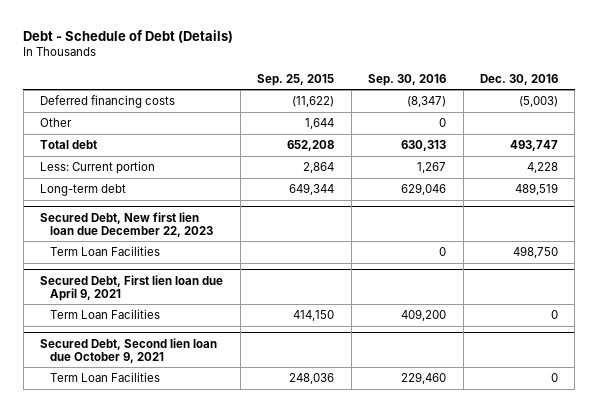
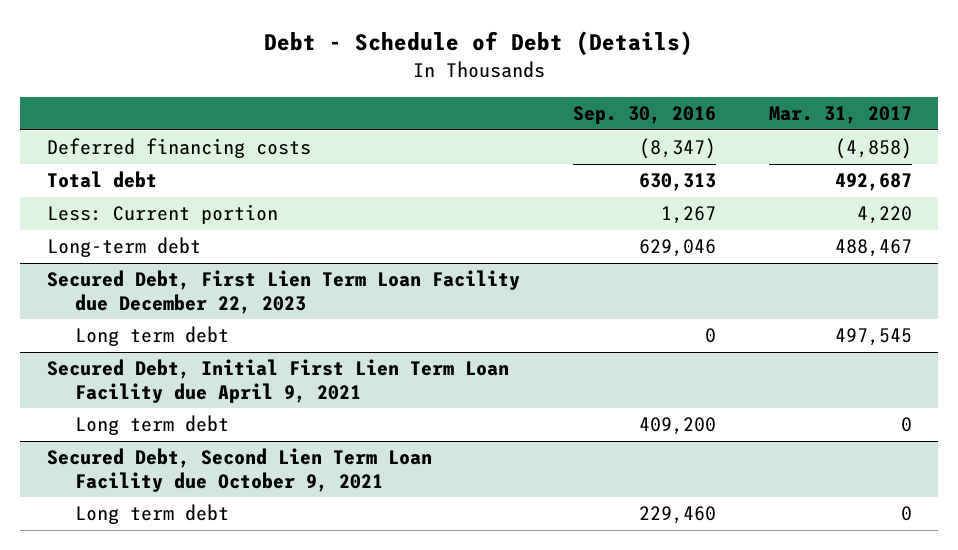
[257,73,335,86] Sep. 25, 2015 -> none
[480,73,559,85] Dec. 30, 2016 -> none
none -> [768,105,912,124] Mar. 31, 2017
[40,117,73,127] Other -> none
[50,245,161,256] Term Loan Facilities -> none
[40,211,214,237] Secured Debt, New first lien loan due December 22, 2023 -> [46,270,520,314] Secured Debt, First Lien Term Loan Facility due December 22, 2023
none -> [74,326,229,347] Long term debt
[40,274,224,301] Secured Debt, First lien loan due April 9, 2021 -> [46,359,509,403] Secured Debt, Initial First Lien Term Loan Facility due April 9, 2021
[50,308,161,319] Term Loan Facilities -> [74,415,229,436] Long term debt
[40,337,218,363] Secured Debt, Second lien loan due October 9, 2021 -> [46,448,432,492] Secured Debt, Second Lien Term Loan Facility due October 9, 2021
[50,371,161,382] Term Loan Facilities -> [74,504,229,525] Long term debt

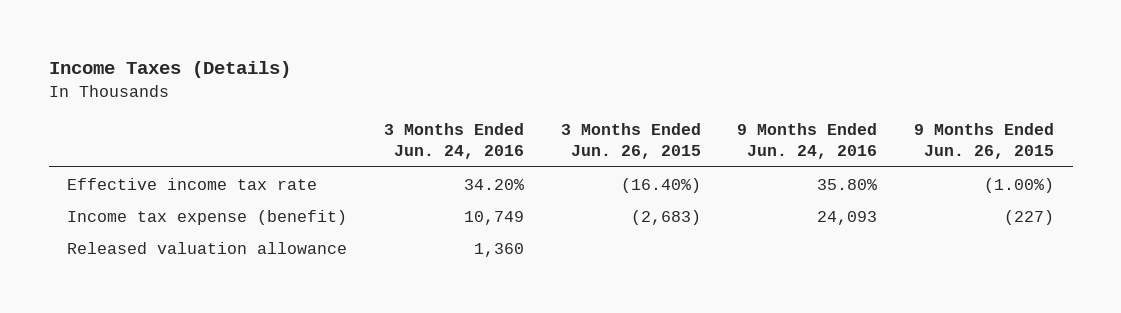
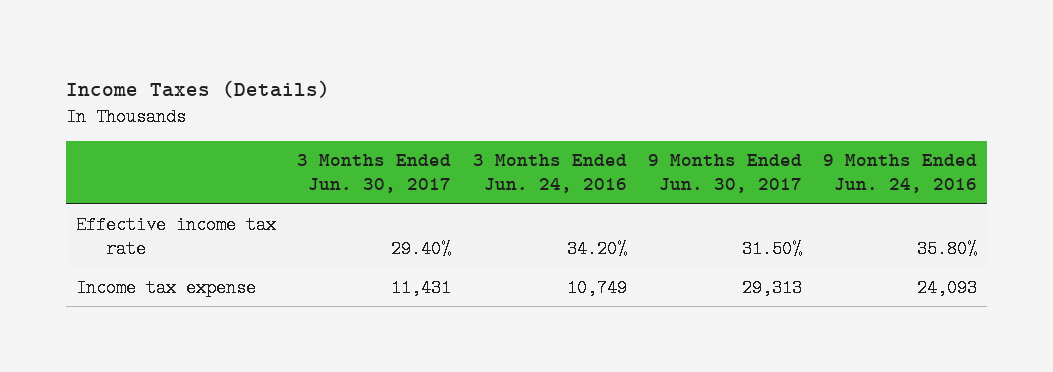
[560,123,701,160] 3 Months Ended Jun. 26, 2015 -> none
[914,123,1055,160] 9 Months Ended Jun. 26, 2015 -> none
none -> [297,154,452,194] 3 Months Ended Jun. 30, 2017
none -> [647,154,802,194] 9 Months Ended Jun. 30, 2017
[66,241,347,254] Released valuation allowance -> none
[66,209,347,225] Income tax expense (benefit) -> [76,279,257,298] Income tax expense

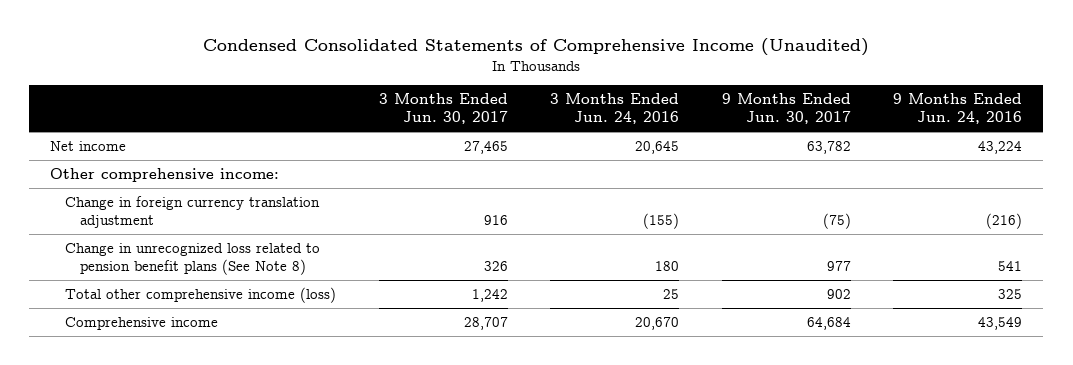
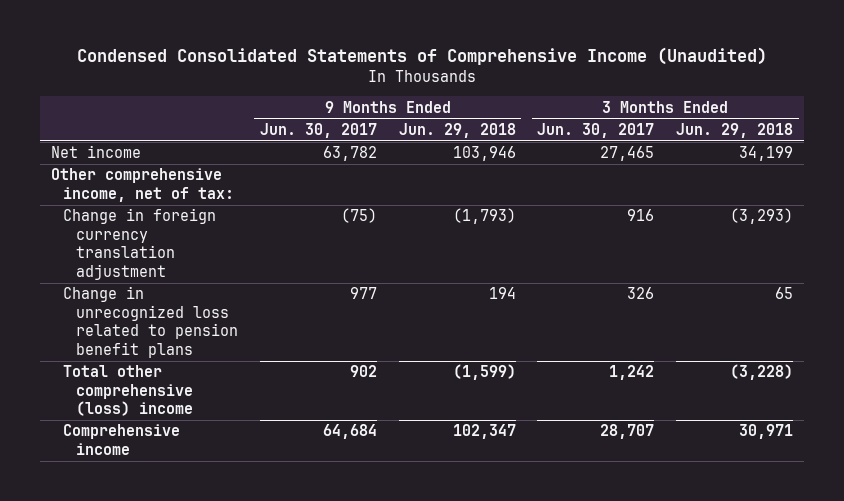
[550,93,680,124] 3 Months Ended Jun. 24, 2016 -> none
[893,93,1023,124] 9 Months Ended Jun. 24, 2016 -> none
none -> [398,122,516,138] Jun. 29, 2018
none -> [676,122,794,138] Jun. 29, 2018
[50,168,280,183] Other comprehensive income: -> [50,168,235,202] Other comprehensive income, net of tax:
[65,243,321,276] Change in unrecognized loss related to pension benefit plans (See Note 8) -> [63,286,238,358] Change in unrecognized loss related to pension benefit plans
[65,287,337,304] Total other comprehensive income (loss) -> [63,365,193,417] Total other comprehensive (loss) income

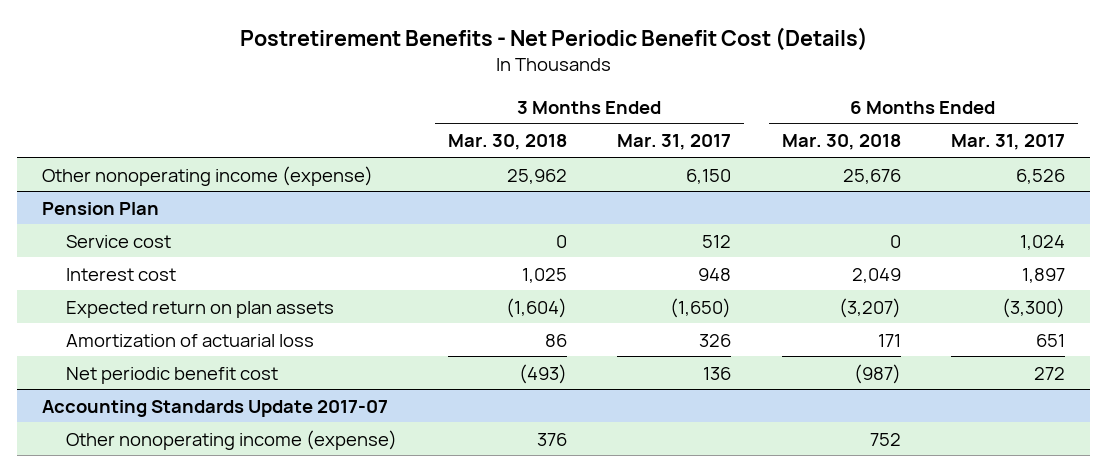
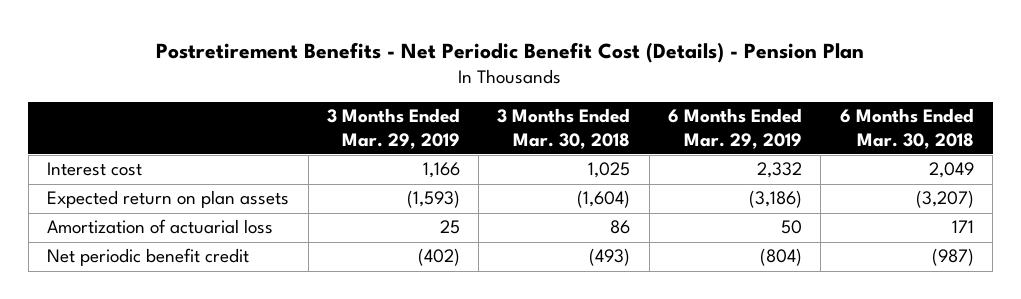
[239,27,868,52] Postretirement Benefits - Net Periodic Benefit Cost (Details) -> [156,41,865,63] Postretirement Benefits - Net Periodic Benefit Cost (Details) - Pension Plan
[617,134,732,151] Mar. 31, 2017 -> none
[951,134,1066,151] Mar. 31, 2017 -> none
none -> [326,108,460,149] 3 Months Ended Mar. 29, 2019
none -> [668,108,803,149] 6 Months Ended Mar. 29, 2019
[42,165,374,186] Other nonoperating income (expense) -> none
[42,201,160,215] Pension Plan -> none
[66,234,172,248] Service cost -> none
[42,399,389,417] Accounting Standards Update 2017-07 -> none
[66,429,398,450] Other nonoperating income (expense) -> none
[66,366,279,384] Net periodic benefit cost -> [47,248,250,267] Net periodic benefit credit

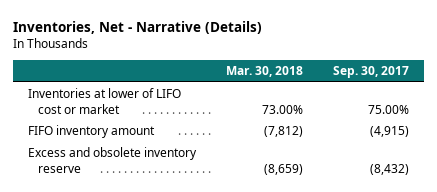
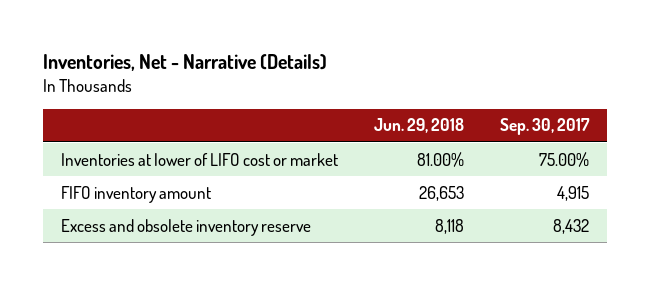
[226,65,304,77] Mar. 30, 2018 -> none
none -> [373,118,464,134] Jun. 29, 2018
[370,126,410,138] (4,915) -> [556,185,589,201] 4,915
[370,163,410,175] (8,432) -> [552,218,589,234] 8,432

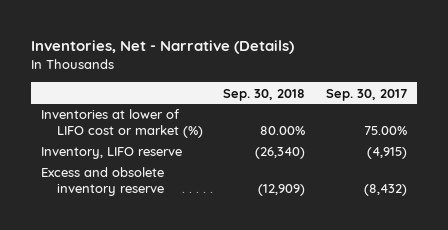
[373,118,464,134] Jun. 29, 2018 -> none
none -> [223,88,306,101] Sep. 30, 2018
[60,185,211,203] FIFO inventory amount -> none
[60,152,338,166] Inventories at lower of LIFO cost or market -> [41,109,203,138] Inventories at lower of LIFO cost or market (%)
none -> [41,147,183,160] Inventory, LIFO reserve
[552,218,589,234] 8,432 -> [364,183,408,196] (8,432)

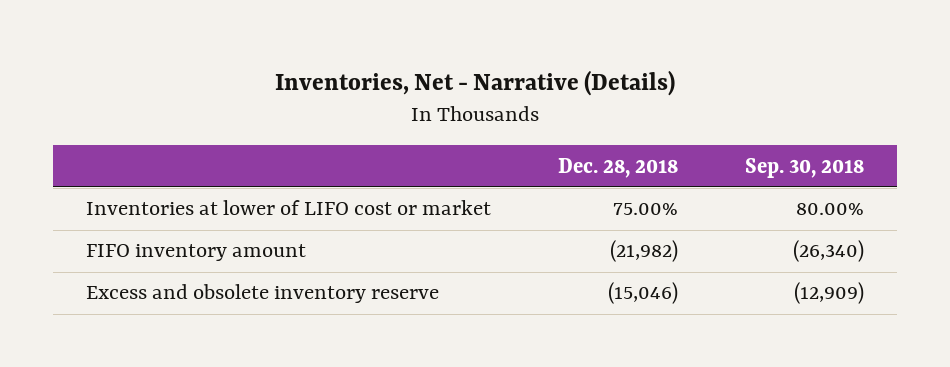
[326,88,408,101] Sep. 30, 2017 -> none
none -> [558,157,679,178] Dec. 28, 2018
[41,109,203,138] Inventories at lower of LIFO cost or market (%) -> [86,200,492,216] Inventories at lower of LIFO cost or market
[41,147,183,160] Inventory, LIFO reserve -> [86,244,307,262] FIFO inventory amount

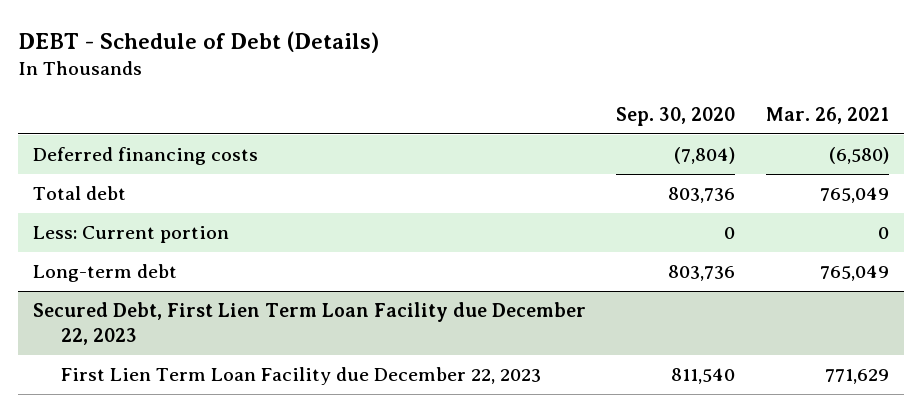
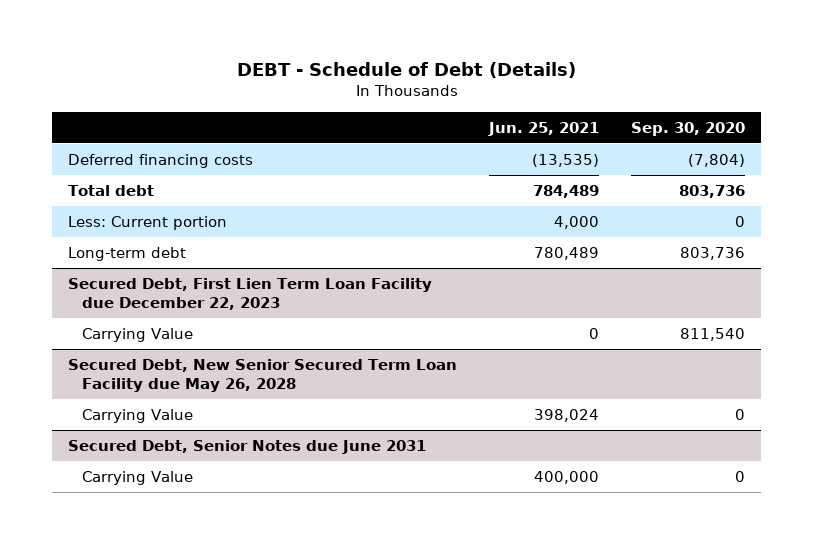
[765,106,889,124] Mar. 26, 2021 -> none
none -> [488,121,600,136] Jun. 25, 2021
[60,367,541,386] First Lien Term Loan Facility due December 22, 2023 -> [81,328,193,343] Carrying Value
none -> [68,359,458,393] Secured Debt, New Senior Secured Term Loan Facility due May 26, 2028
none -> [81,409,193,424] Carrying Value
none -> [68,440,427,455] Secured Debt, Senior Notes due June 2031
none -> [81,471,193,486] Carrying Value

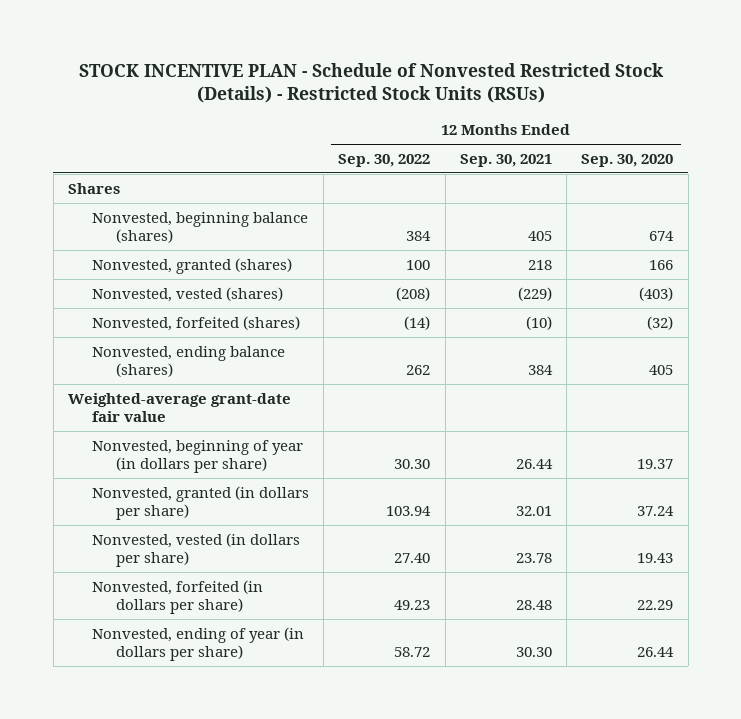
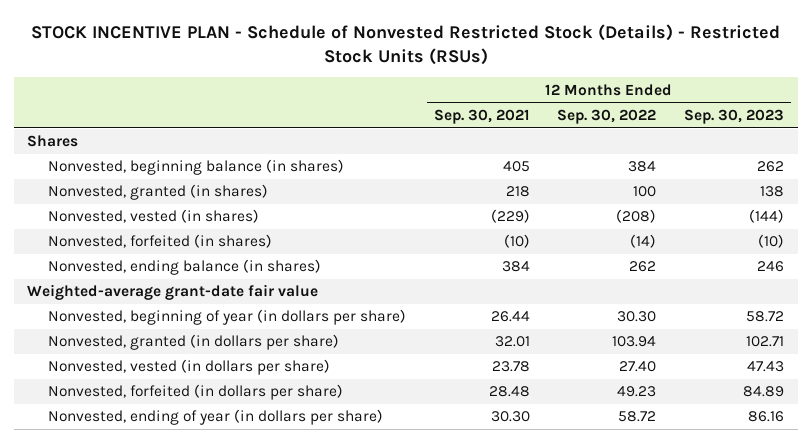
[581,154,674,168] Sep. 30, 2020 -> none
none -> [684,108,785,124] Sep. 30, 2023
[91,211,308,244] Nonvested, beginning balance (shares) -> [48,159,345,176] Nonvested, beginning balance (in shares)
[91,257,292,274] Nonvested, granted (shares) -> [48,184,269,201] Nonvested, granted (in shares)
[91,286,283,302] Nonvested, vested (shares) -> [48,209,260,224] Nonvested, vested (in shares)
[91,315,300,331] Nonvested, forfeited (shares) -> [48,234,273,249] Nonvested, forfeited (in shares)
[91,345,285,378] Nonvested, ending balance (shares) -> [48,259,322,276] Nonvested, ending balance (in shares)

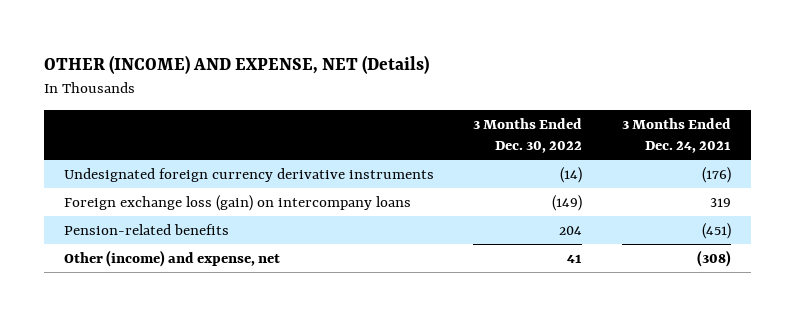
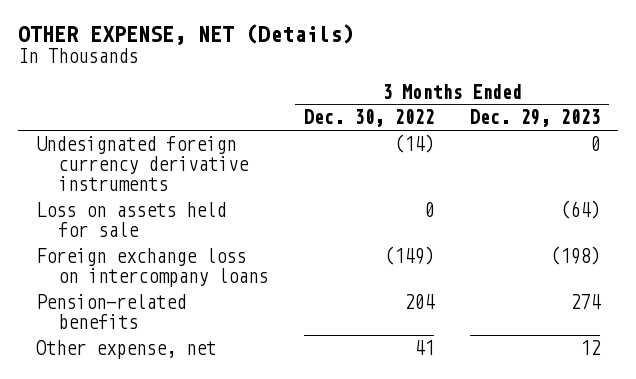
[43,55,429,75] OTHER (INCOME) AND EXPENSE, NET (Details) -> [18,24,355,46] OTHER EXPENSE, NET (Details)
[621,118,731,154] 3 Months Ended Dec. 24, 2021 -> none
none -> [470,109,601,128] Dec. 29, 2023
none -> [36,201,227,238] Loss on assets held for sale
[63,194,411,211] Foreign exchange loss (gain) on intercompany loans -> [36,247,269,288] Foreign exchange loss on intercompany loans
[63,249,280,267] Other (income) and expense, net -> [36,339,217,359] Other expense, net

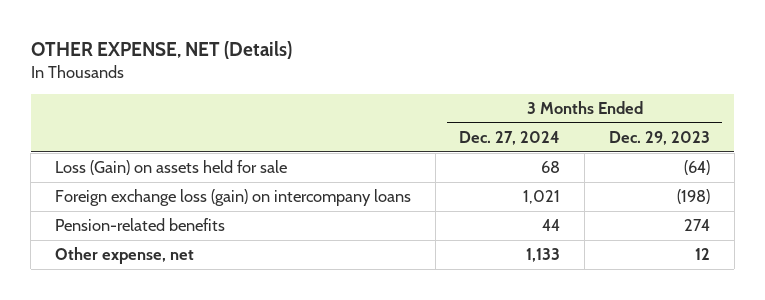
[304,109,435,128] Dec. 30, 2022 -> none
none -> [459,130,561,145] Dec. 27, 2024
[36,135,250,192] Undesignated foreign currency derivative instruments -> none
[36,201,227,238] Loss on assets held for sale -> [54,160,287,176] Loss (Gain) on assets held for sale
[36,247,269,288] Foreign exchange loss on intercompany loans -> [54,189,411,207] Foreign exchange loss (gain) on intercompany loans

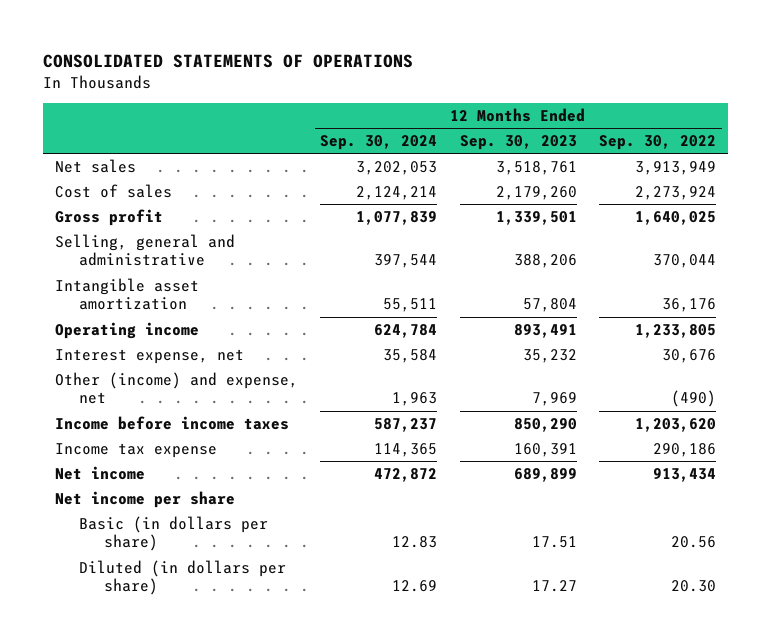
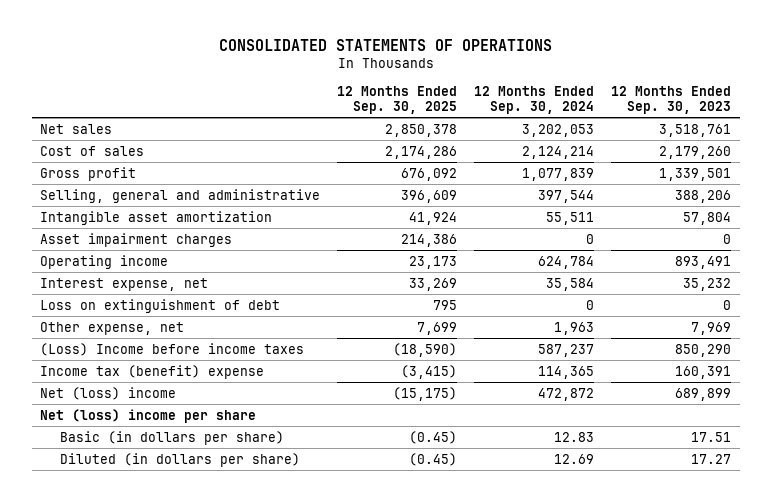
[599,135,717,151] Sep. 30, 2022 -> none
none -> [337,85,458,114] 12 Months Ended Sep. 30, 2025
none -> [40,232,233,247] Asset impairment charges
none -> [40,298,281,313] Loss on extinguishment of debt
[54,371,298,405] Other (income) and expense, net -> [40,321,185,335] Other expense, net
[54,415,289,430] Income before income taxes -> [40,342,305,356] (Loss) Income before income taxes
[54,442,217,458] Income tax expense -> [40,364,265,379] Income tax (benefit) expense
[54,465,145,480] Net income -> [40,386,177,400] Net (loss) income
[54,490,235,508] Net income per share -> [40,408,257,423] Net (loss) income per share

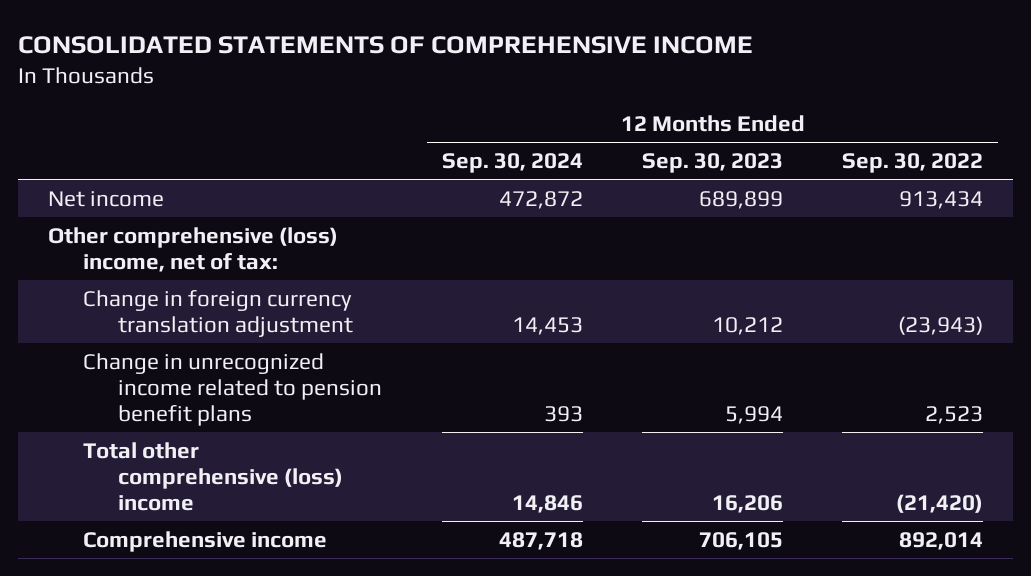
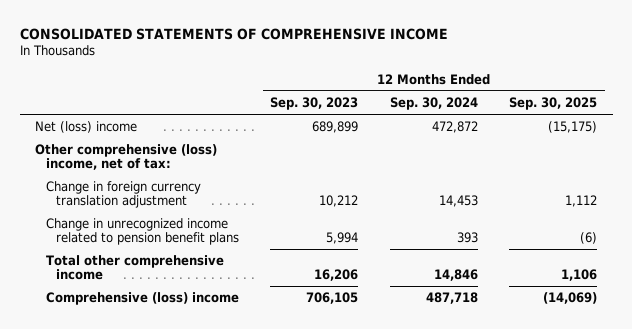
[842,152,984,173] Sep. 30, 2022 -> none
none -> [508,96,597,110] Sep. 30, 2025
[47,190,164,207] Net income -> [35,121,138,134] Net (loss) income
[83,441,344,511] Total other comprehensive (loss) income -> [45,255,224,281] Total other comprehensive income
[83,530,328,552] Comprehensive income -> [45,292,239,306] Comprehensive (loss) income

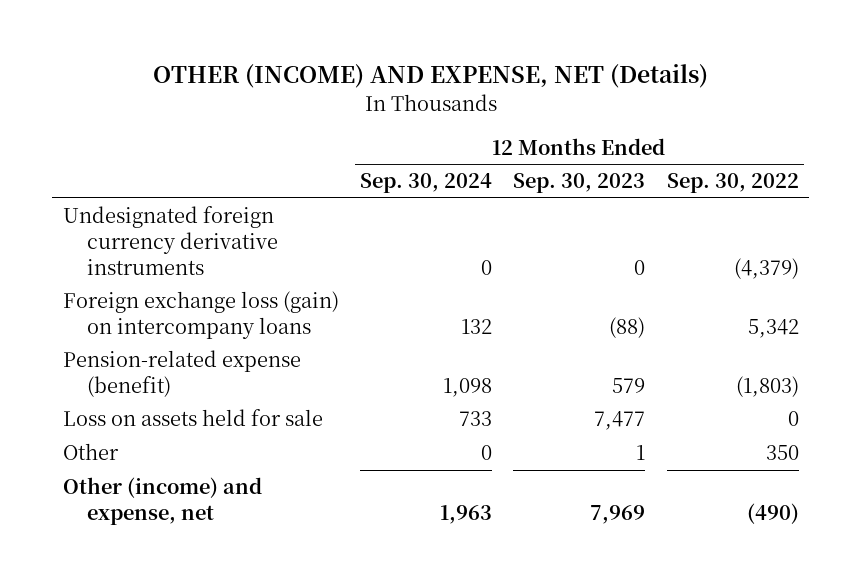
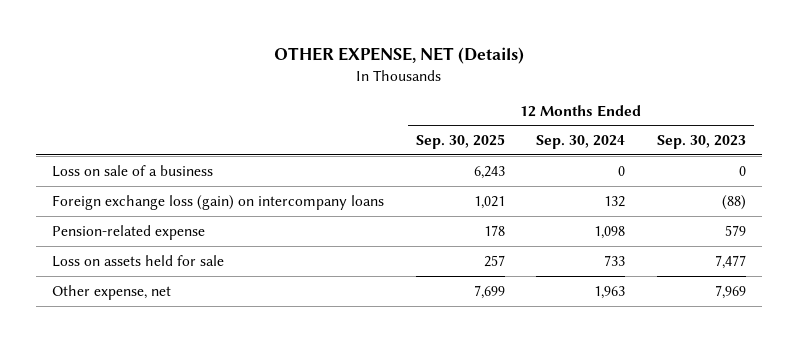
[152,64,708,89] OTHER (INCOME) AND EXPENSE, NET (Details) -> [274,46,525,64] OTHER EXPENSE, NET (Details)
[666,173,799,194] Sep. 30, 2022 -> none
none -> [415,134,505,150] Sep. 30, 2025
[62,206,279,275] Undesignated foreign currency derivative instruments -> none
none -> [51,164,213,177] Loss on sale of a business
[62,350,301,397] Pension-related expense (benefit) -> [51,224,205,240] Pension-related expense
[62,443,119,461] Other -> none
[62,477,262,525] Other (income) and expense, net -> [51,284,171,300] Other expense, net

